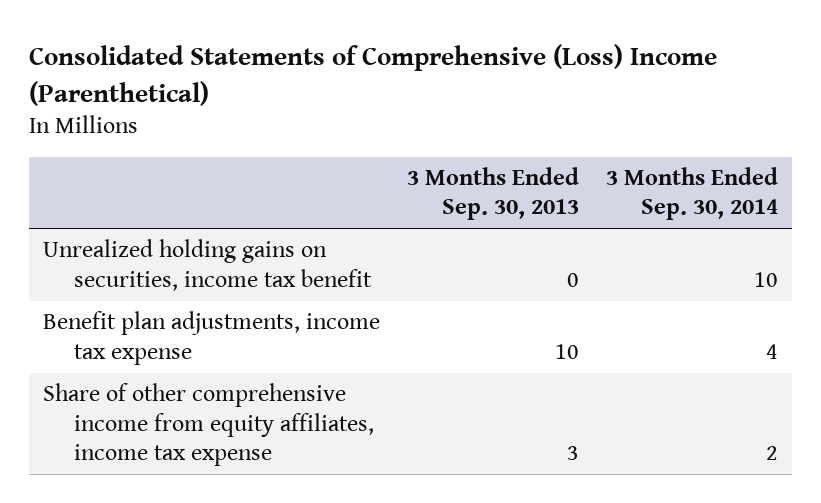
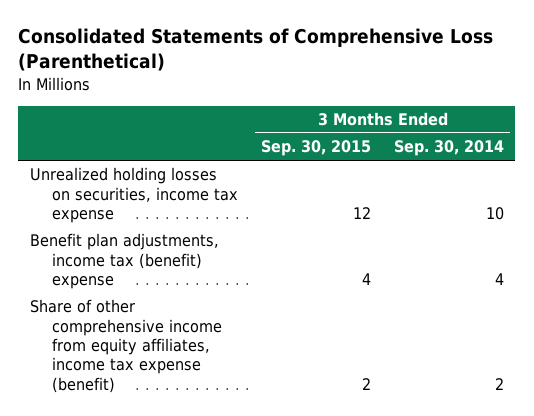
[29,44,718,106] Consolidated Statements of Comprehensive (Loss) Income (Parenthetical) -> [18,28,494,72] Consolidated Statements of Comprehensive Loss (Parenthetical)
[407,166,580,221] 3 Months Ended Sep. 30, 2013 -> none
none -> [261,140,372,157] Sep. 30, 2015
[42,239,372,291] Unrealized holding gains on securities, income tax benefit -> [29,167,239,224] Unrealized holding losses on securities, income tax expense
[42,311,380,365] Benefit plan adjustments, income tax expense -> [29,233,219,290] Benefit plan adjustments, income tax (benefit) expense
[42,383,374,466] Share of other comprehensive income from equity affiliates, income tax expense -> [29,299,223,393] Share of other comprehensive income from equity affiliates, income tax expense (benefit)

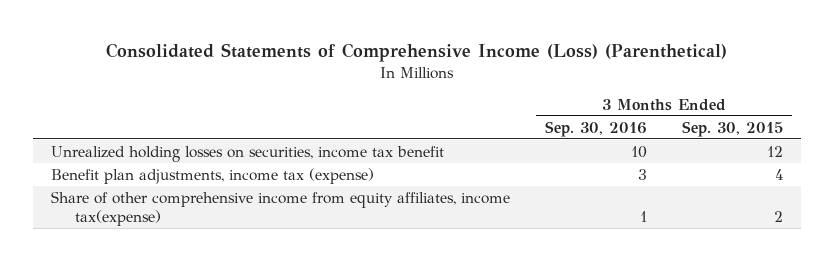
[18,28,494,72] Consolidated Statements of Comprehensive Loss (Parenthetical) -> [105,42,727,62] Consolidated Statements of Comprehensive Income (Loss) (Parenthetical)
[394,140,505,157] Sep. 30, 2014 -> none
none -> [544,120,647,137] Sep. 30, 2016
[29,167,239,224] Unrealized holding losses on securities, income tax expense -> [50,145,444,162] Unrealized holding losses on securities, income tax benefit
[29,233,219,290] Benefit plan adjustments, income tax (benefit) expense -> [50,167,374,184] Benefit plan adjustments, income tax (expense)
[29,299,223,393] Share of other comprehensive income from equity affiliates, income tax expense (benefit) -> [50,190,510,226] Share of other comprehensive income from equity affiliates, income tax(expense)

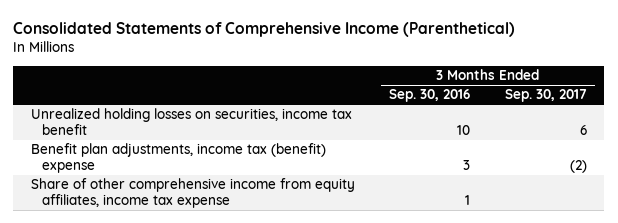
[105,42,727,62] Consolidated Statements of Comprehensive Income (Loss) (Parenthetical) -> [13,22,516,38] Consolidated Statements of Comprehensive Income (Parenthetical)
[682,120,784,137] Sep. 30, 2015 -> none
none -> [504,89,587,103] Sep. 30, 2017
[50,167,374,184] Benefit plan adjustments, income tax (expense) -> [30,143,326,174] Benefit plan adjustments, income tax (benefit) expense
[50,190,510,226] Share of other comprehensive income from equity affiliates, income tax(expense) -> [30,178,355,209] Share of other comprehensive income from equity affiliates, income tax expense

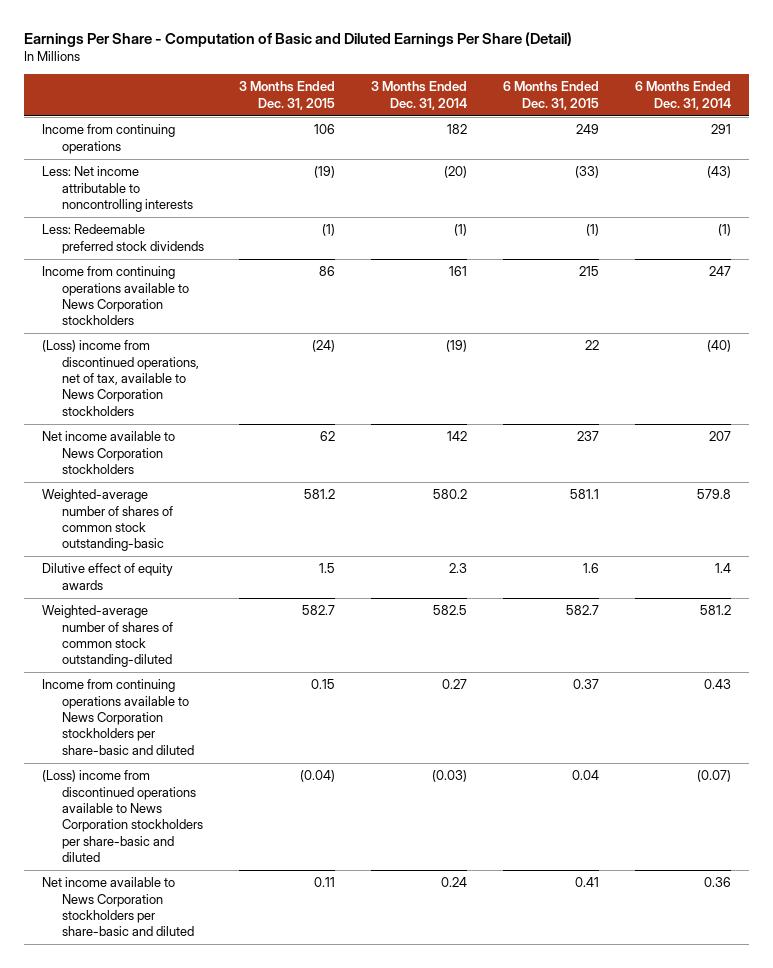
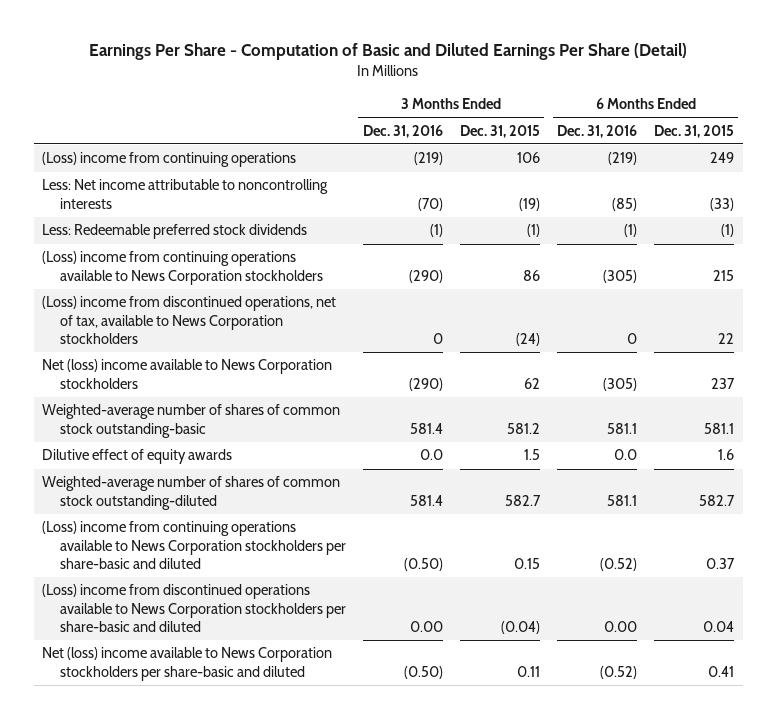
[371,81,468,110] 3 Months Ended Dec. 31, 2014 -> none
[635,81,732,110] 6 Months Ended Dec. 31, 2014 -> none
none -> [362,124,443,138] Dec. 31, 2016
none -> [557,124,638,138] Dec. 31, 2016
[41,124,175,154] Income from continuing operations -> [42,152,297,168] (Loss) income from continuing operations
[41,266,189,326] Income from continuing operations available to News Corporation stockholders -> [42,251,323,285] (Loss) income from continuing operations available to News Corporation stockholders
[41,431,175,475] Net income available to News Corporation stockholders -> [42,359,333,389] Net (loss) income available to News Corporation stockholders
[41,679,194,755] Income from continuing operations available to News Corporation stockholders per share-basic and diluted -> [42,521,346,570] (Loss) income from continuing operations available to News Corporation stockholders per share-basic and diluted
[41,877,194,937] Net income available to News Corporation stockholders per share-basic and diluted -> [42,647,333,681] Net (loss) income available to News Corporation stockholders per share-basic and diluted

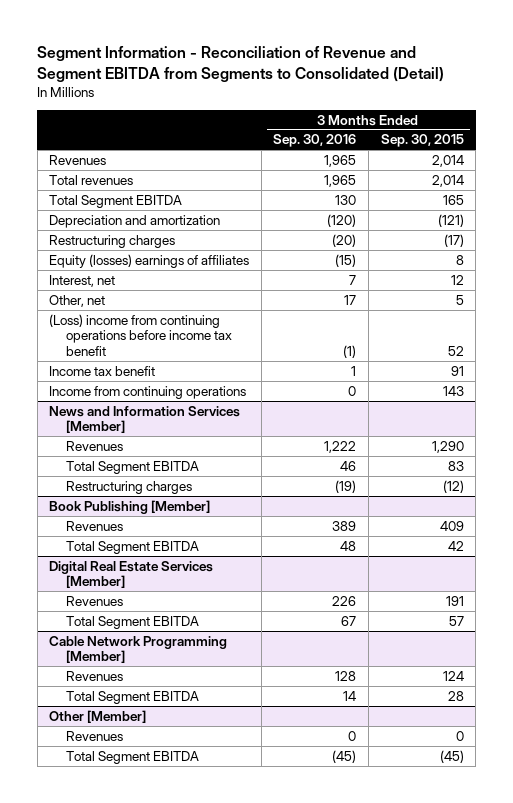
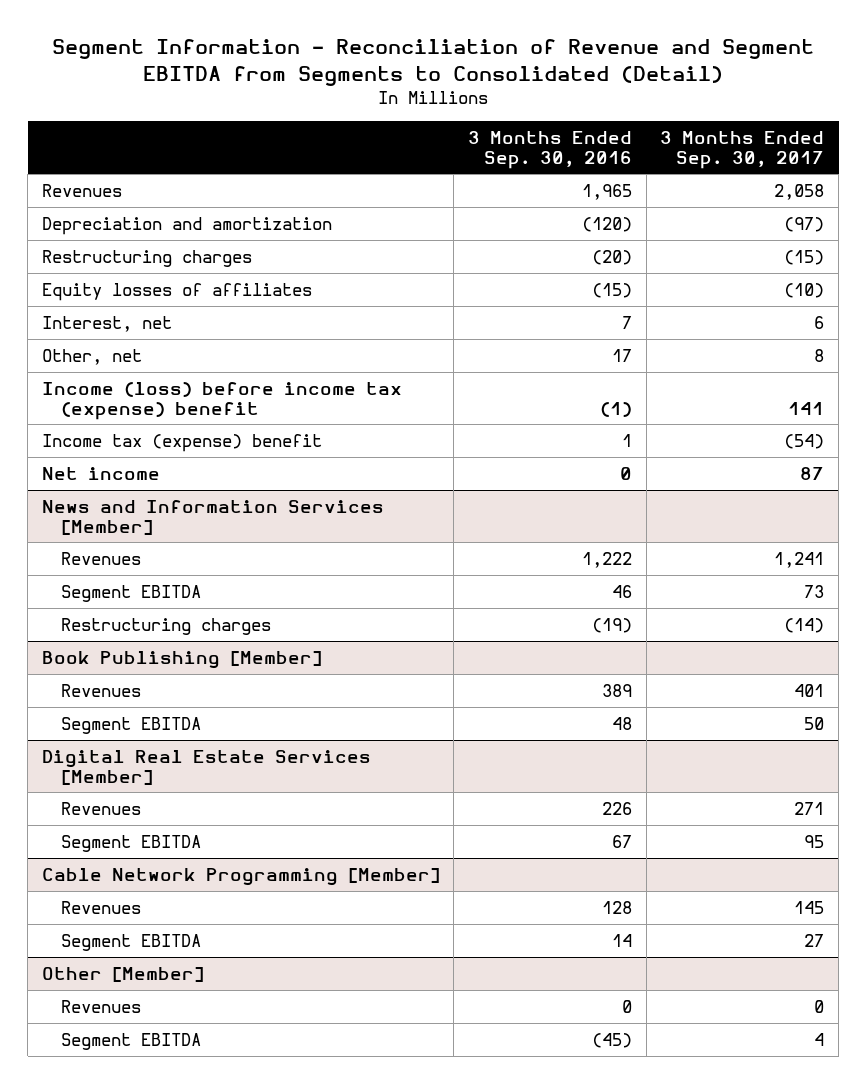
[380,134,464,148] Sep. 30, 2015 -> none
none -> [660,130,825,169] 3 Months Ended Sep. 30, 2017
[49,174,134,185] Total revenues -> none
[49,194,183,208] Total Segment EBITDA -> none
[49,253,250,268] Equity (losses) earnings of affiliates -> [41,282,312,301] Equity losses of affiliates
[49,313,233,357] (Loss) income from continuing operations before income tax benefit -> [41,381,402,420] Income (loss) before income tax (expense) benefit
[49,365,156,376] Income tax benefit -> [41,433,322,452] Income tax (expense) benefit
[49,385,247,399] Income from continuing operations -> [41,466,160,480] Net income
[66,460,200,474] Total Segment EBITDA -> [61,584,202,602] Segment EBITDA
[66,540,200,554] Total Segment EBITDA -> [61,716,202,734] Segment EBITDA
[66,615,200,629] Total Segment EBITDA -> [61,834,202,852] Segment EBITDA
[66,690,200,704] Total Segment EBITDA -> [61,933,202,951] Segment EBITDA
[66,750,200,764] Total Segment EBITDA -> [61,1032,202,1050] Segment EBITDA

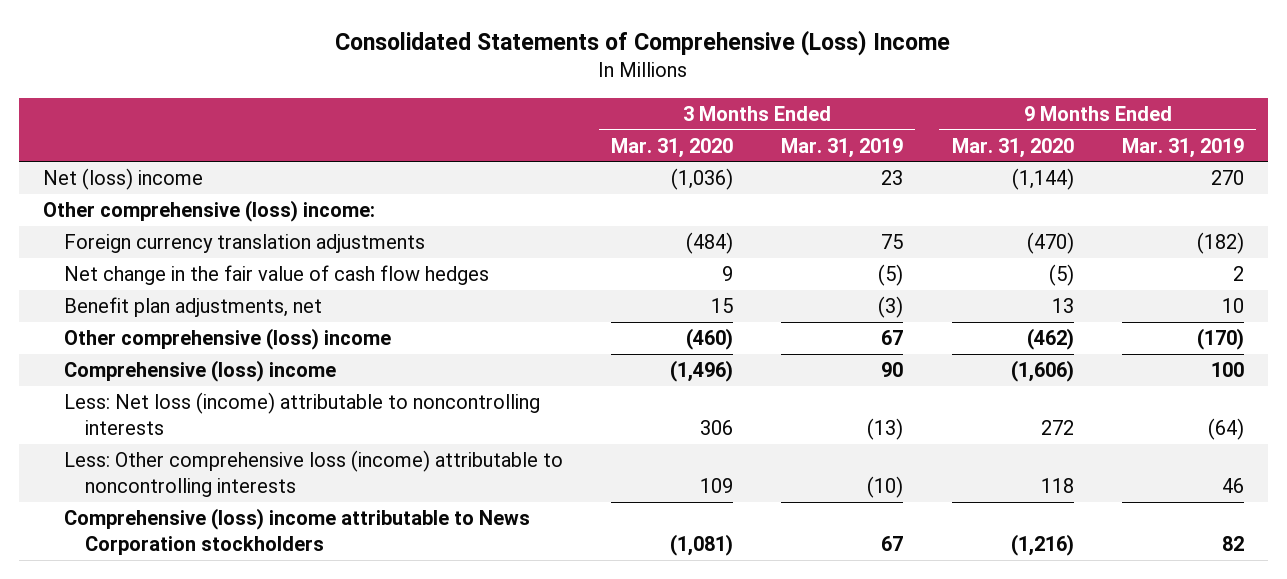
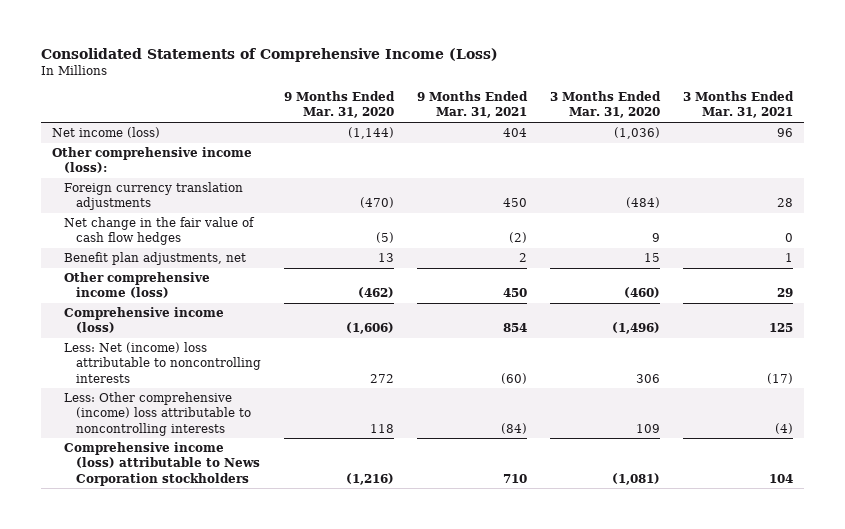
[335,30,951,57] Consolidated Statements of Comprehensive (Loss) Income -> [40,48,498,63] Consolidated Statements of Comprehensive Income (Loss)
[781,137,904,158] Mar. 31, 2019 -> none
[1121,137,1244,158] Mar. 31, 2019 -> none
none -> [416,91,528,119] 9 Months Ended Mar. 31, 2021
none -> [682,91,794,119] 3 Months Ended Mar. 31, 2021
[43,168,204,191] Net (loss) income -> [52,127,161,139] Net income (loss)
[43,200,376,223] Other comprehensive (loss) income: -> [52,147,253,174] Other comprehensive income (loss):
[63,328,391,351] Other comprehensive (loss) income -> [64,272,211,299] Other comprehensive income (loss)
[63,360,336,383] Comprehensive (loss) income -> [64,307,225,334] Comprehensive income (loss)
[63,392,540,436] Less: Net loss (income) attributable to noncontrolling interests -> [64,342,262,383] Less: Net (income) loss attributable to noncontrolling interests
[63,450,563,498] Less: Other comprehensive loss (income) attributable to noncontrolling interests -> [64,392,252,436] Less: Other comprehensive (income) loss attributable to noncontrolling interests
[63,508,530,556] Comprehensive (loss) income attributable to News Corporation stockholders -> [64,442,261,486] Comprehensive income (loss) attributable to News Corporation stockholders

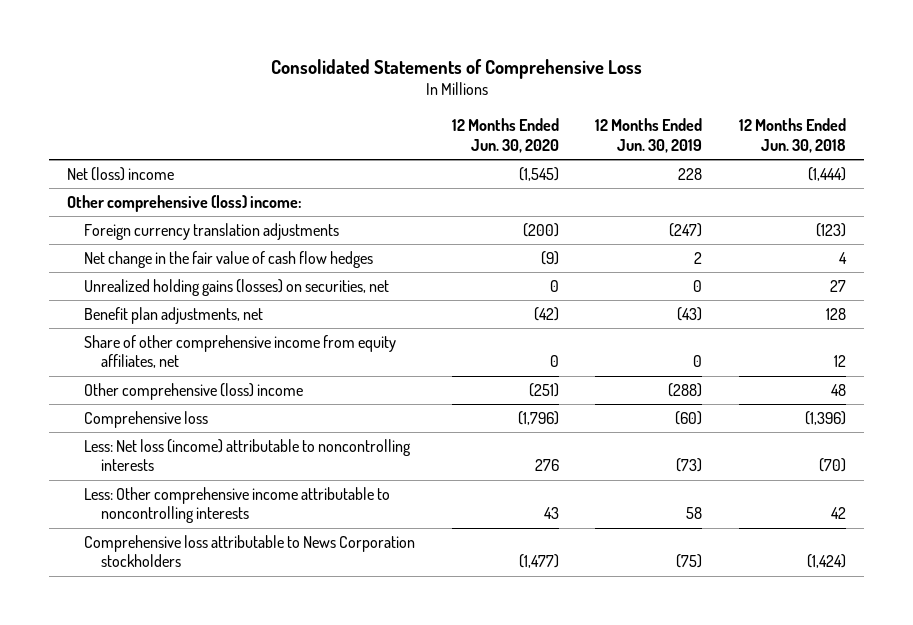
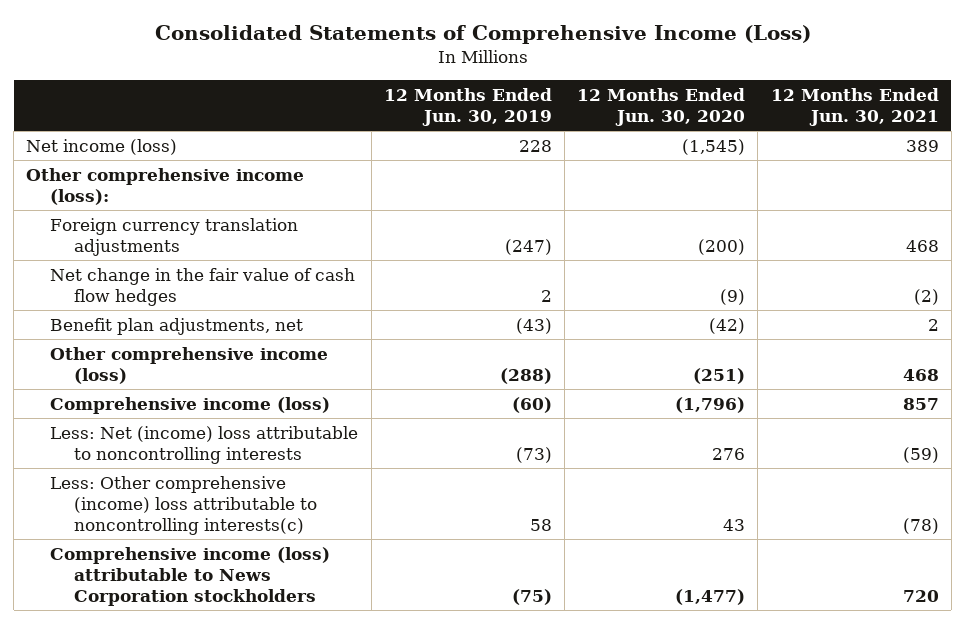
[270,58,642,79] Consolidated Statements of Comprehensive Loss -> [154,25,811,45] Consolidated Statements of Comprehensive Income (Loss)
[738,118,846,153] 12 Months Ended Jun. 30, 2018 -> none
none -> [770,88,939,127] 12 Months Ended Jun. 30, 2021
[67,167,175,182] Net (loss) income -> [26,138,178,155] Net income (loss)
[67,195,303,213] Other comprehensive (loss) income: -> [26,167,305,205] Other comprehensive income (loss):
[84,279,390,297] Unrealized holding gains (losses) on securities, net -> none
[84,335,397,369] Share of other comprehensive income from equity affiliates, net -> none
[84,383,304,401] Other comprehensive (loss) income -> [50,346,329,384] Other comprehensive income (loss)
[84,411,209,429] Comprehensive loss -> [50,396,331,414] Comprehensive income (loss)
[84,439,412,472] Less: Net loss (income) attributable to noncontrolling interests -> [50,425,359,464] Less: Net (income) loss attributable to noncontrolling interests
[84,487,391,524] Less: Other comprehensive income attributable to noncontrolling interests -> [50,475,318,535] Less: Other comprehensive (income) loss attributable to noncontrolling interests(c)
[84,535,416,568] Comprehensive loss attributable to News Corporation stockholders -> [50,546,331,606] Comprehensive income (loss) attributable to News Corporation stockholders

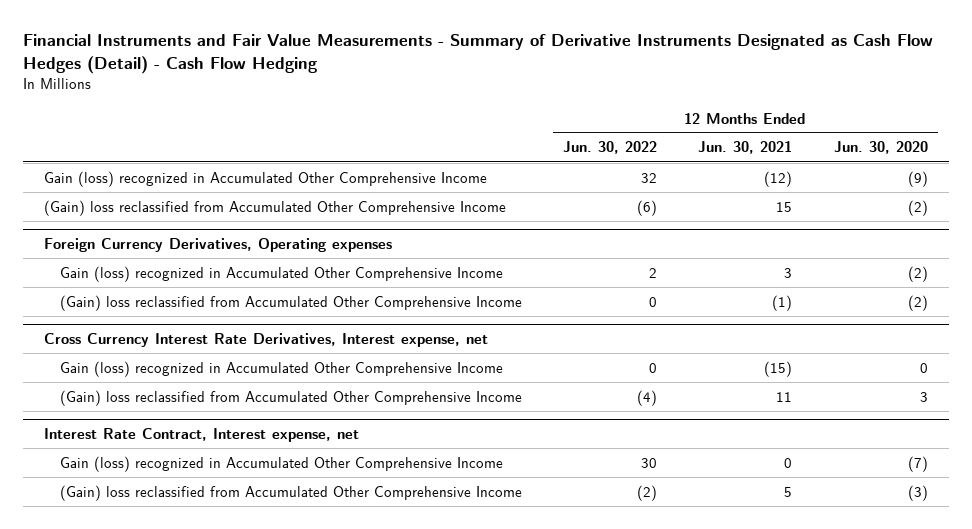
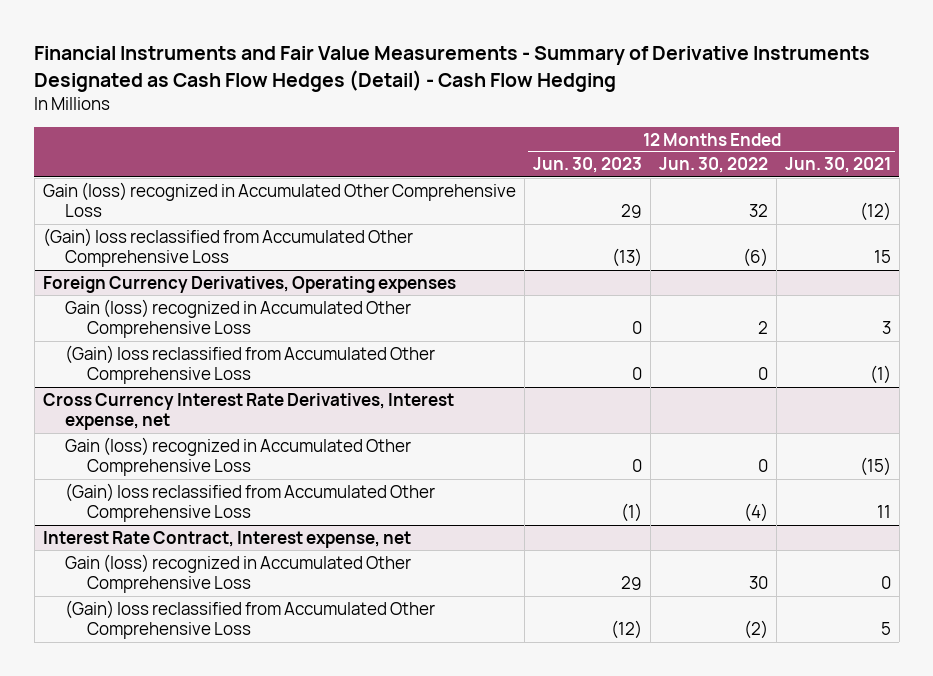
[833,141,928,155] Jun. 30, 2020 -> none
none -> [532,157,642,174] Jun. 30, 2023
[43,170,487,187] Gain (loss) recognized in Accumulated Other Comprehensive Income -> [42,181,516,218] Gain (loss) recognized in Accumulated Other Comprehensive Loss
[43,199,506,216] (Gain) loss reclassified from Accumulated Other Comprehensive Income -> [42,227,413,268] (Gain) loss reclassified from Accumulated Other Comprehensive Loss
[59,265,503,282] Gain (loss) recognized in Accumulated Other Comprehensive Income -> [64,298,411,339] Gain (loss) recognized in Accumulated Other Comprehensive Loss
[59,294,522,311] (Gain) loss reclassified from Accumulated Other Comprehensive Income -> [64,344,435,385] (Gain) loss reclassified from Accumulated Other Comprehensive Loss
[59,360,503,377] Gain (loss) recognized in Accumulated Other Comprehensive Income -> [64,436,411,477] Gain (loss) recognized in Accumulated Other Comprehensive Loss
[59,389,522,406] (Gain) loss reclassified from Accumulated Other Comprehensive Income -> [64,482,435,523] (Gain) loss reclassified from Accumulated Other Comprehensive Loss
[59,455,503,472] Gain (loss) recognized in Accumulated Other Comprehensive Income -> [64,553,411,594] Gain (loss) recognized in Accumulated Other Comprehensive Loss
[59,484,522,501] (Gain) loss reclassified from Accumulated Other Comprehensive Income -> [64,599,435,640] (Gain) loss reclassified from Accumulated Other Comprehensive Loss

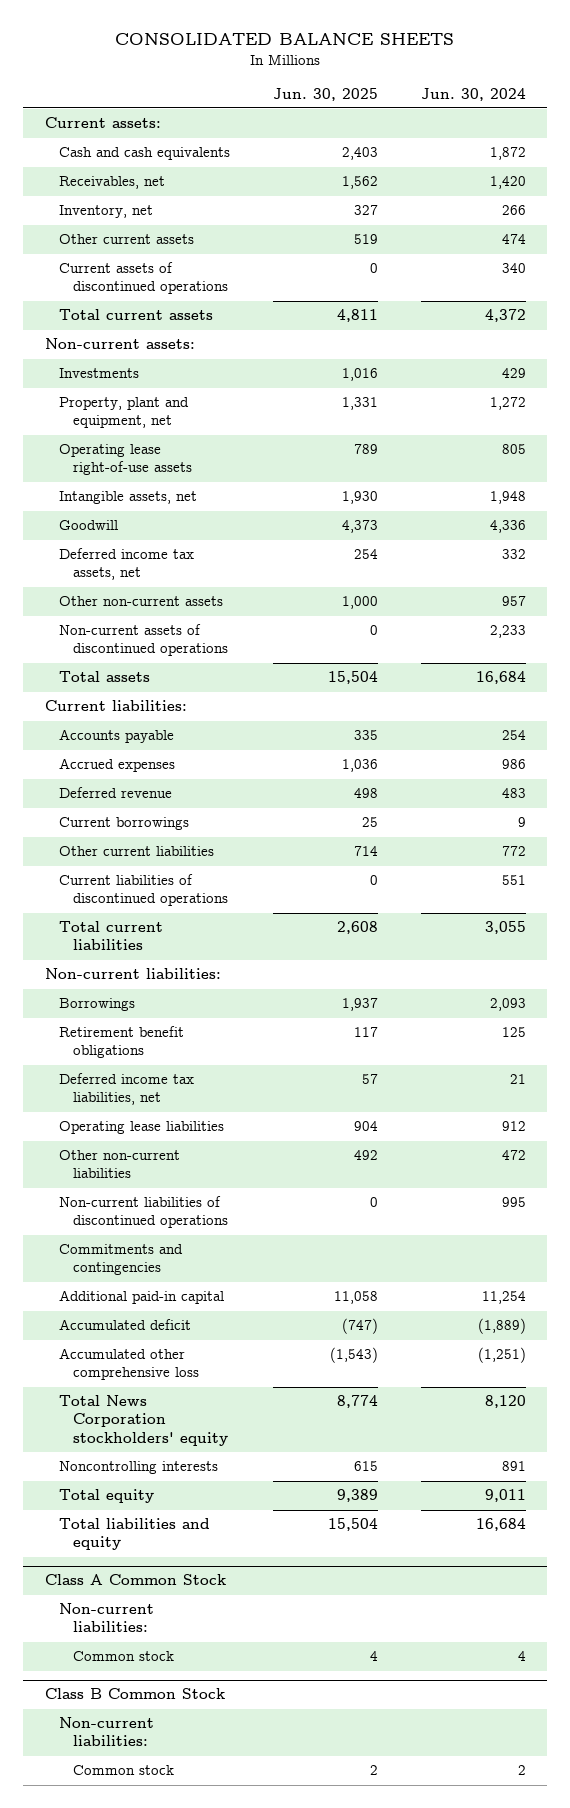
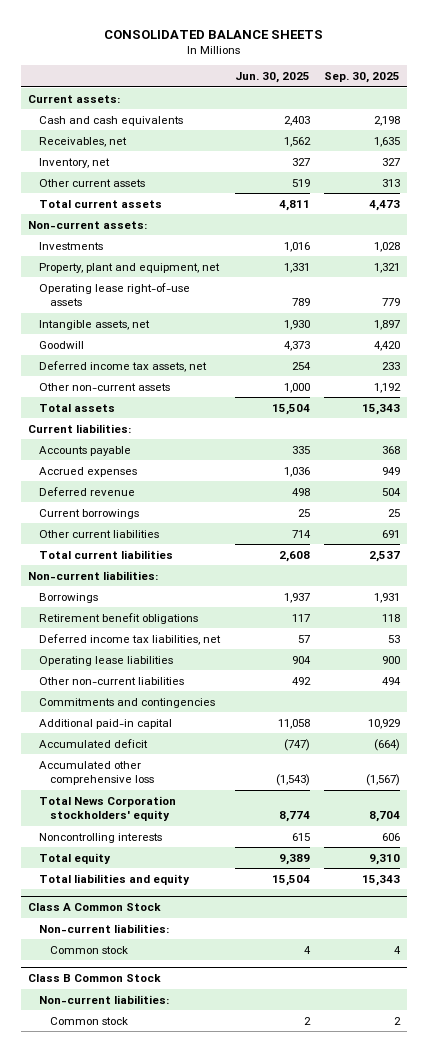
[420,87,526,101] Jun. 30, 2024 -> none
none -> [324,72,401,84] Sep. 30, 2025
[58,262,228,295] Current assets of discontinued operations -> none
[58,624,228,657] Non-current assets of discontinued operations -> none
[58,874,228,907] Current liabilities of discontinued operations -> none
[58,1196,228,1229] Non-current liabilities of discontinued operations -> none

